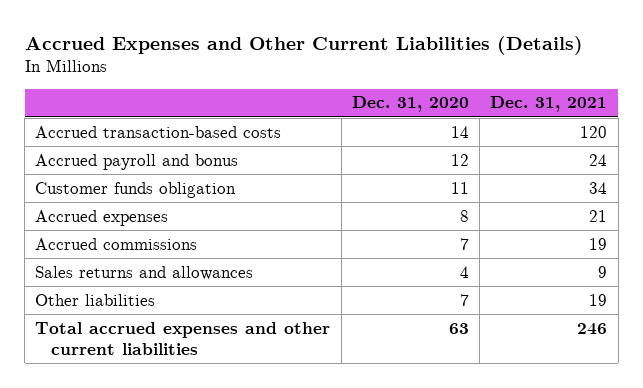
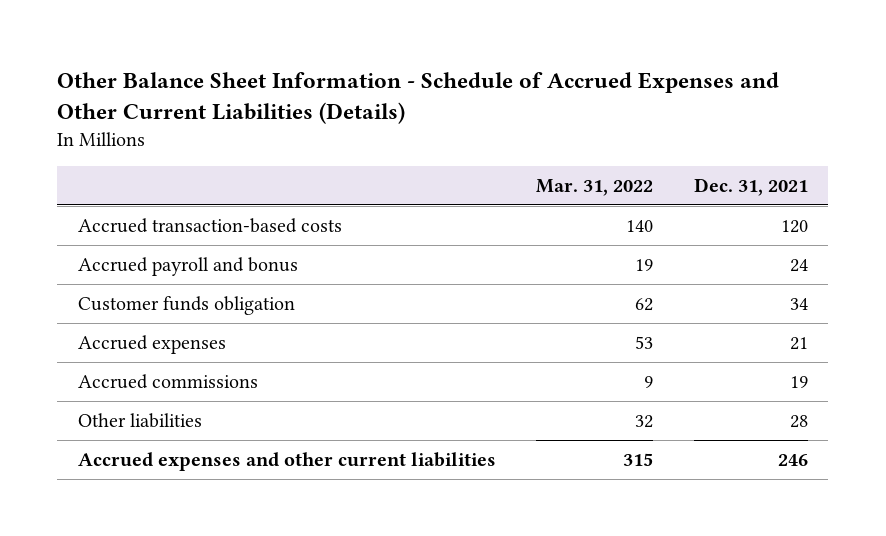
[24,35,583,55] Accrued Expenses and Other Current Liabilities (Details) -> [57,72,780,125] Other Balance Sheet Information - Schedule of Accrued Expenses and Other Current Liabilities (Details)
[351,96,469,113] Dec. 31, 2020 -> none
none -> [536,178,654,196] Mar. 31, 2022
[35,265,254,280] Sales returns and allowances -> none
[589,293,608,306] 19 -> [789,414,808,428] 28
[35,321,331,355] Total accrued expenses and other current liabilities -> [77,451,496,471] Accrued expenses and other current liabilities

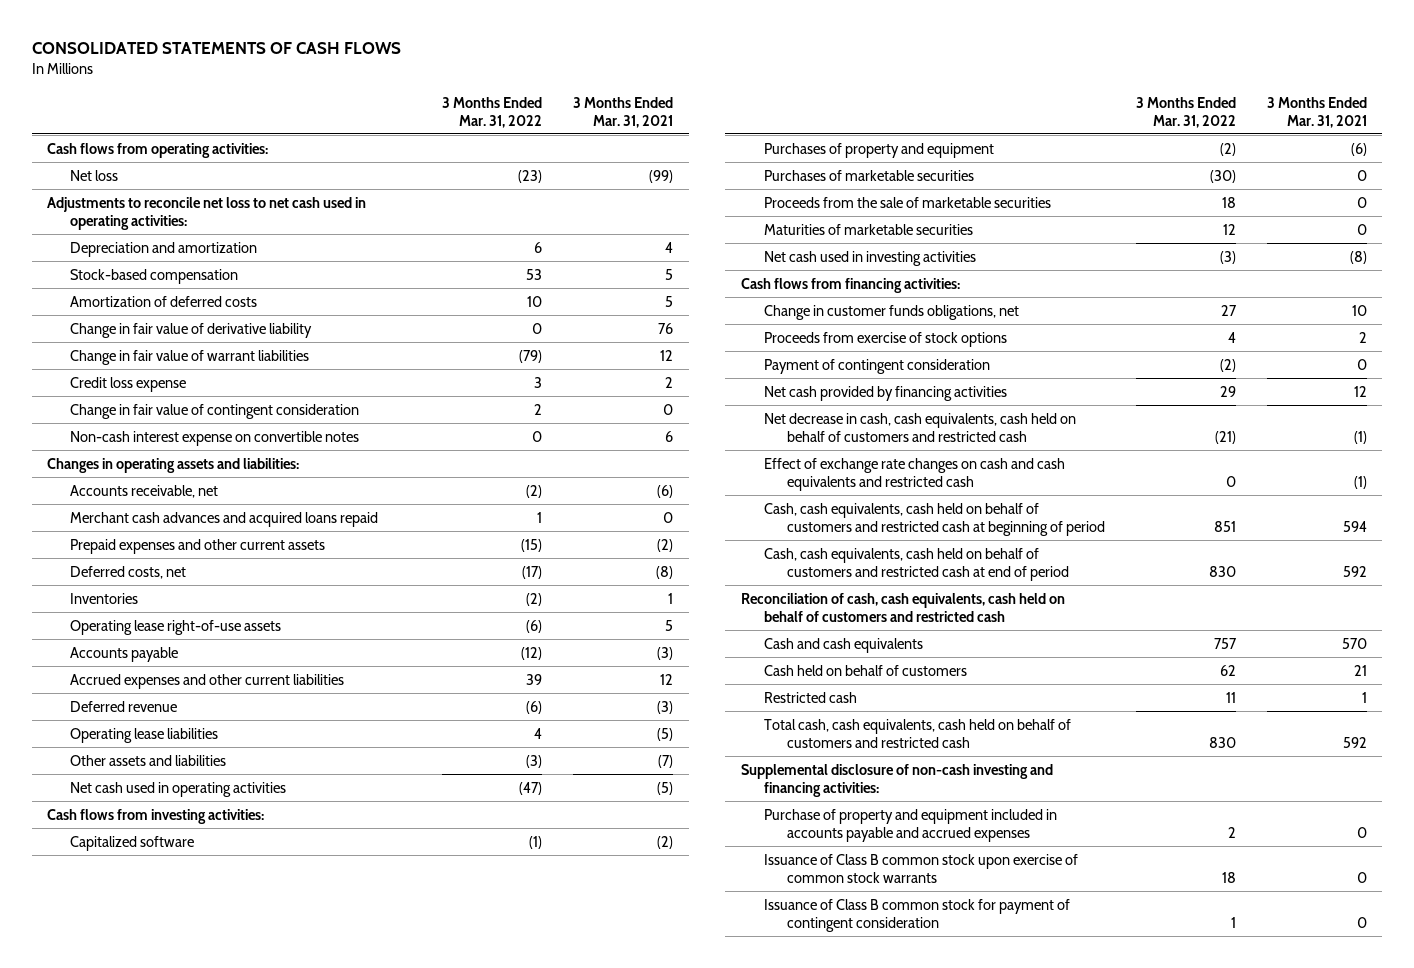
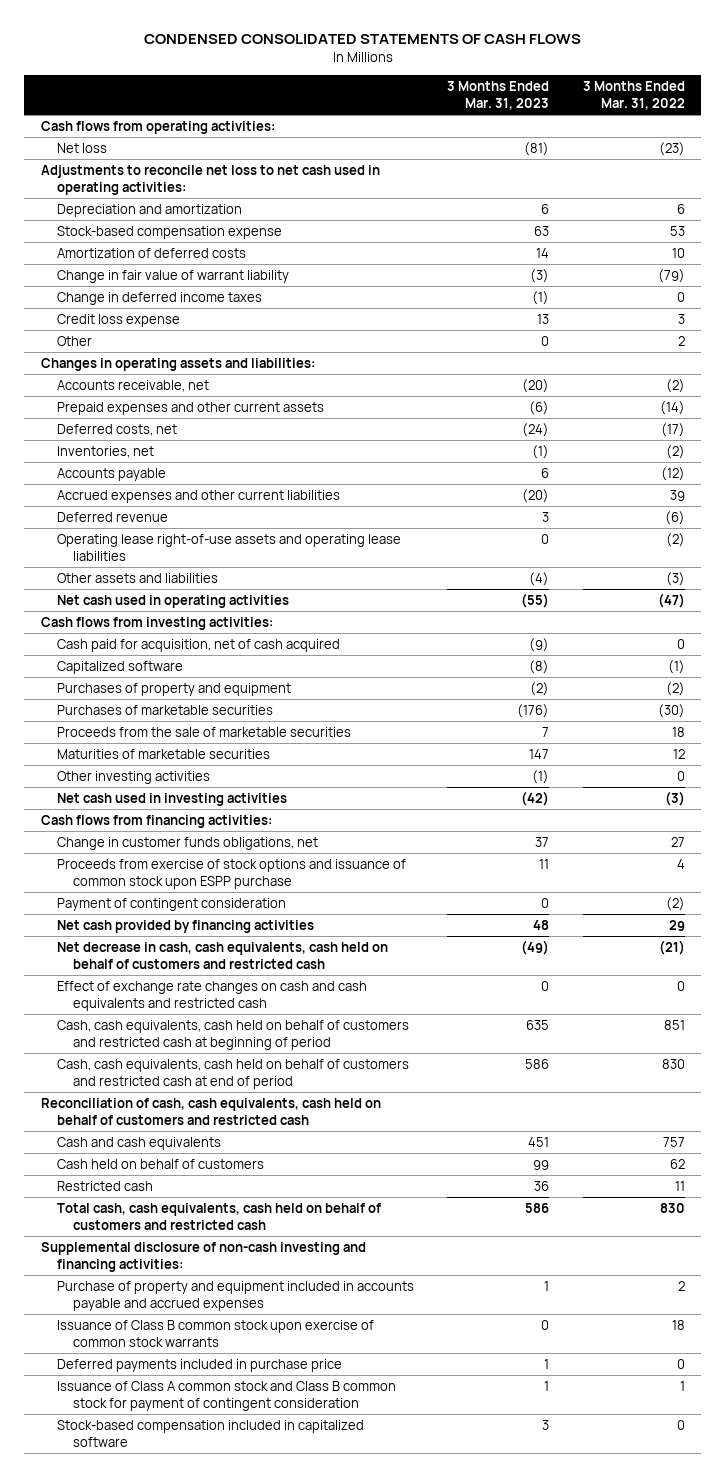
[31,42,401,55] CONSOLIDATED STATEMENTS OF CASH FLOWS -> [143,34,581,45] CONDENSED CONSOLIDATED STATEMENTS OF CASH FLOWS
[573,96,674,128] 3 Months Ended Mar. 31, 2021 -> none
none -> [447,80,550,110] 3 Months Ended Mar. 31, 2023
[70,268,239,284] Stock-based compensation -> [56,225,282,239] Stock-based compensation expense
[70,322,313,338] Change in fair value of derivative liability -> none
[70,349,310,365] Change in fair value of warrant liabilities -> [56,269,289,283] Change in fair value of warrant liability
none -> [56,291,262,305] Change in deferred income taxes
[70,403,360,419] Change in fair value of contingent consideration -> none
[70,430,360,446] Non-cash interest expense on convertible notes -> none
none -> [56,335,92,346] Other
[70,511,379,527] Merchant cash advances and acquired loans repaid -> none
[521,538,543,552] (15) -> [659,400,685,415] (14)
[70,619,282,635] Operating lease right-of-use assets -> none
[70,592,139,604] Inventories -> [56,445,154,458] Inventories, net
[70,727,219,743] Operating lease liabilities -> [56,533,401,561] Operating lease right-of-use assets and operating lease liabilities
[534,727,543,739] 4 -> [665,532,685,547] (2)
none -> [56,638,340,652] Cash paid for acquisition, net of cash acquired
none -> [56,770,210,784] Other investing activities
[764,331,1008,347] Proceeds from exercise of stock options -> [56,858,406,889] Proceeds from exercise of stock options and issuance of common stock upon ESPP purchase
none -> [56,1358,342,1372] Deferred payments included in purchase price
[764,898,1071,932] Issuance of Class B common stock for payment of contingent consideration -> [56,1380,396,1411] Issuance of Class A common stock and Class B common stock for payment of contingent consideration
none -> [56,1419,364,1447] Stock-based compensation included in capitalized software

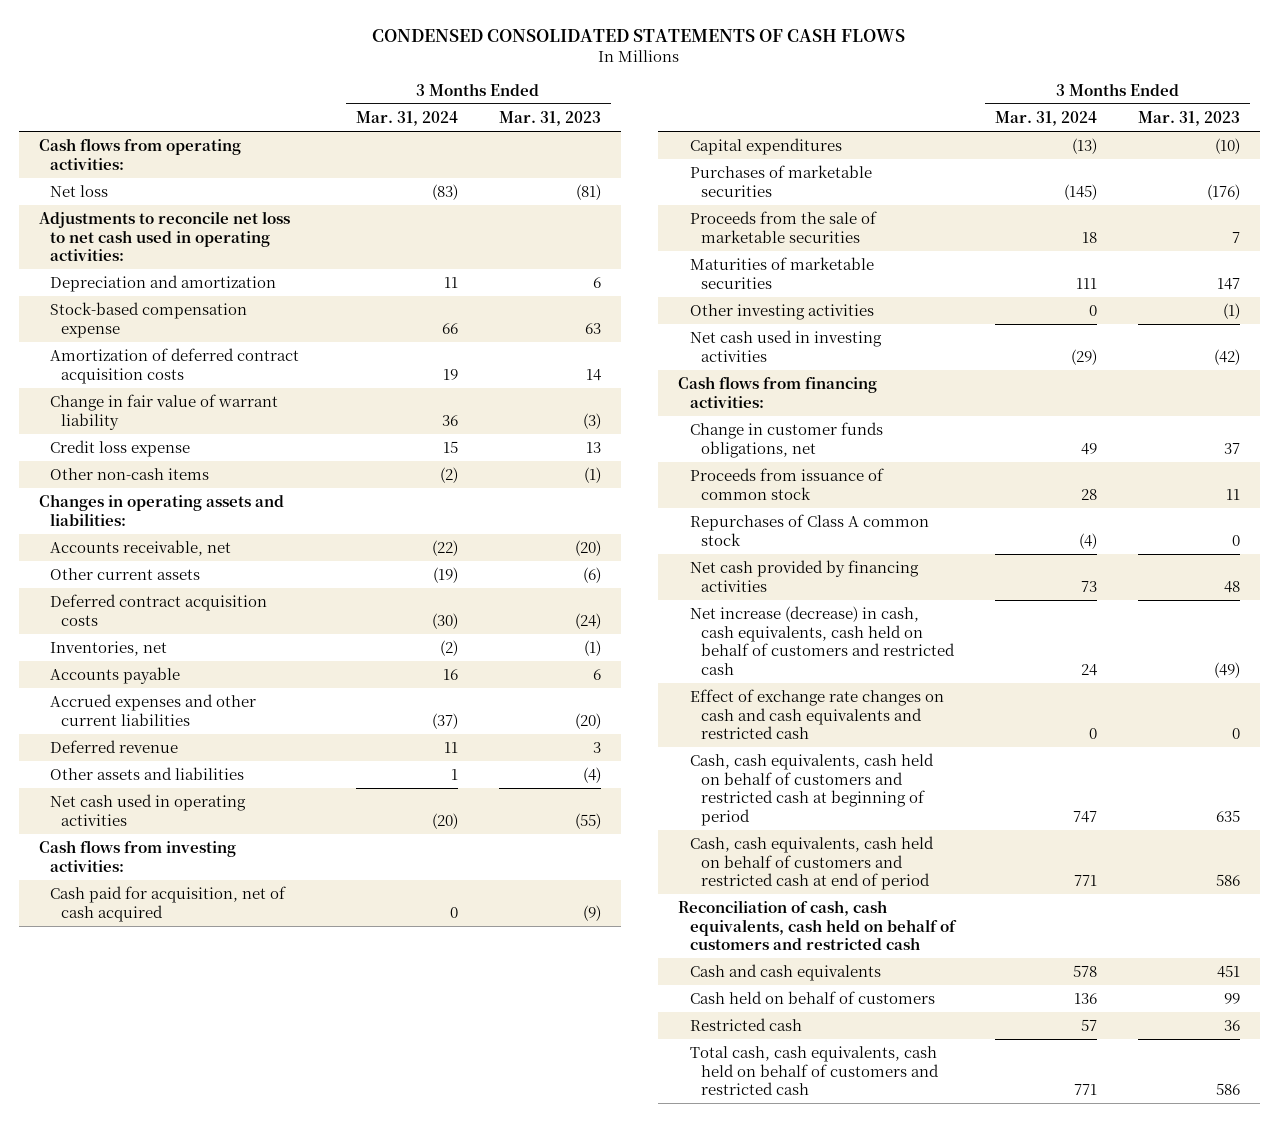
[582,80,685,110] 3 Months Ended Mar. 31, 2022 -> none
none -> [355,111,458,127] Mar. 31, 2024
[56,247,246,258] Amortization of deferred costs -> [50,348,300,384] Amortization of deferred contract acquisition costs
[56,291,262,305] Change in deferred income taxes -> none
[56,335,92,346] Other -> [50,468,210,481] Other non-cash items
[541,335,550,346] 0 -> [583,467,601,484] (1)
[56,423,177,436] Deferred costs, net -> none
[56,401,324,415] Prepaid expenses and other current assets -> [50,568,201,581] Other current assets
none -> [50,594,268,626] Deferred contract acquisition costs
[56,533,401,561] Operating lease right-of-use assets and operating lease liabilities -> none
[56,660,183,674] Capitalized software -> none
[56,682,291,696] Purchases of property and equipment -> none
none -> [689,138,842,156] Capital expenditures
[56,897,286,911] Payment of contingent consideration -> none
[56,858,406,889] Proceeds from exercise of stock options and issuance of common stock upon ESPP purchase -> [689,468,884,500] Proceeds from issuance of common stock
none -> [689,514,929,546] Repurchases of Class A common stock
[56,941,388,969] Net decrease in cash, cash equivalents, cash held on behalf of customers and restricted cash -> [689,606,955,675] Net increase (decrease) in cash, cash equivalents, cash held on behalf of customers and restricted cash
[40,1241,366,1272] Supplemental disclosure of non-cash investing and financing activities: -> none
[56,1280,414,1311] Purchase of property and equipment included in accounts payable and accrued expenses -> none
[56,1319,374,1347] Issuance of Class B common stock upon exercise of common stock warrants -> none
[56,1358,342,1372] Deferred payments included in purchase price -> none
[56,1380,396,1411] Issuance of Class A common stock and Class B common stock for payment of contingent consideration -> none
[56,1419,364,1447] Stock-based compensation included in capitalized software -> none

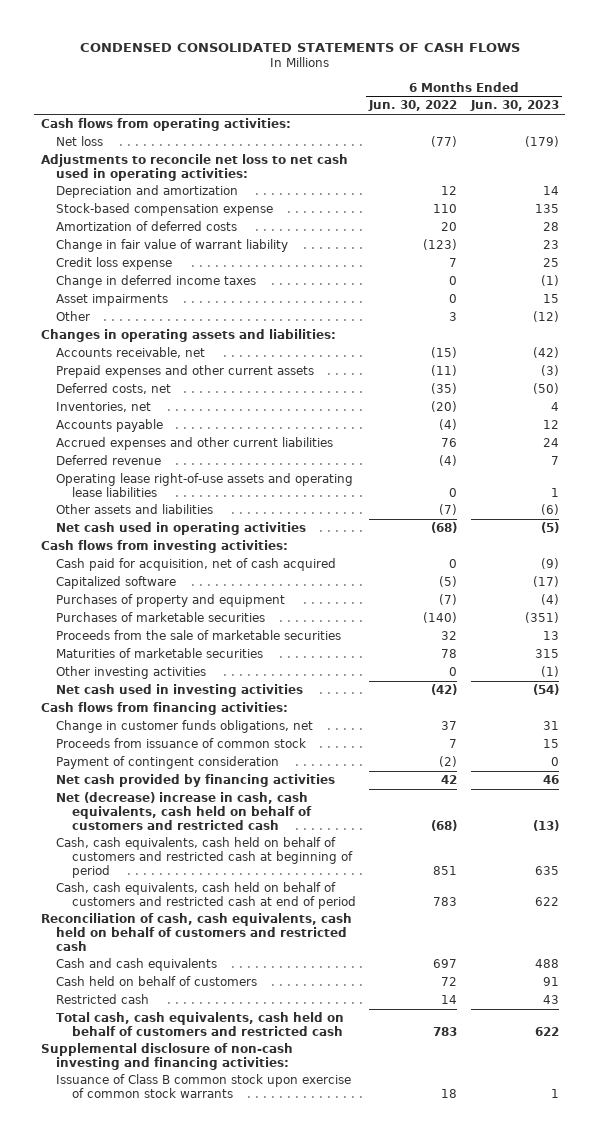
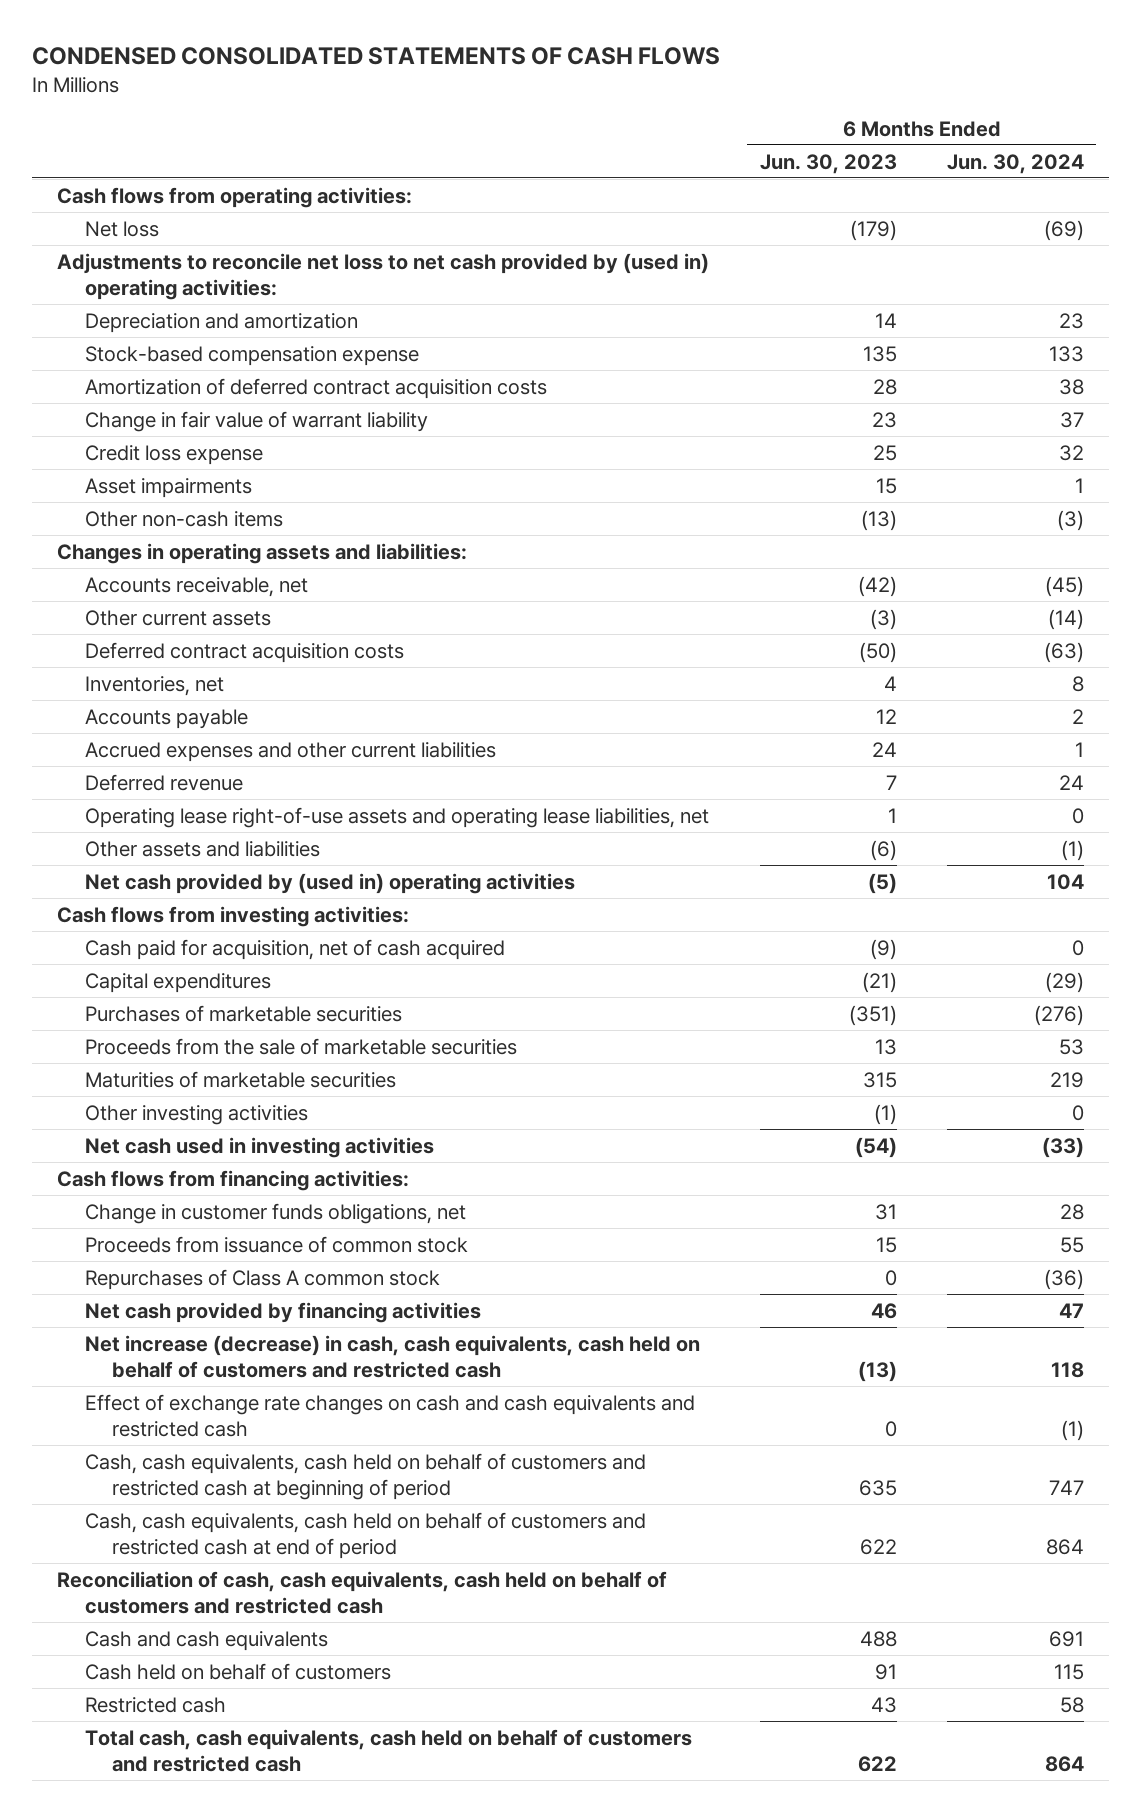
[368,100,458,112] Jun. 30, 2022 -> none
none -> [946,153,1084,174] Jun. 30, 2024
[40,153,348,181] Adjustments to reconcile net loss to net cash used in operating activities: -> [57,252,710,300] Adjustments to reconcile net loss to net cash provided by (used in) operating activities:
[56,220,238,231] Amortization of deferred costs -> [84,377,547,399] Amortization of deferred contract acquisition costs
[56,274,257,288] Change in deferred income taxes -> none
[56,310,91,321] Other -> [84,510,283,527] Other non-cash items
[532,310,559,322] (12) -> [860,509,897,531] (13)
[56,364,315,378] Prepaid expenses and other current assets -> [84,609,271,626] Other current assets
[56,382,172,394] Deferred costs, net -> [84,641,404,663] Deferred contract acquisition costs
[56,472,354,497] Operating lease right-of-use assets and operating lease liabilities -> [84,806,709,828] Operating lease right-of-use assets and operating lease liabilities, net
[56,521,307,535] Net cash used in operating activities -> [84,872,575,894] Net cash provided by (used in) operating activities
[56,575,177,589] Capitalized software -> none
[56,593,286,607] Purchases of property and equipment -> none
none -> [84,972,271,993] Capital expenditures
[56,755,280,769] Payment of contingent consideration -> none
none -> [84,1268,440,1290] Repurchases of Class A common stock
[56,791,312,830] Net (decrease) increase in cash, cash equivalents, cash held on behalf of customers and restricted cash -> [84,1334,700,1378] Net increase (decrease) in cash, cash equivalents, cash held on behalf of customers and restricted cash
none -> [84,1393,695,1437] Effect of exchange rate changes on cash and cash equivalents and restricted cash
[40,1042,293,1070] Supplemental disclosure of non-cash investing and financing activities: -> none
[56,1073,352,1098] Issuance of Class B common stock upon exercise of common stock warrants -> none

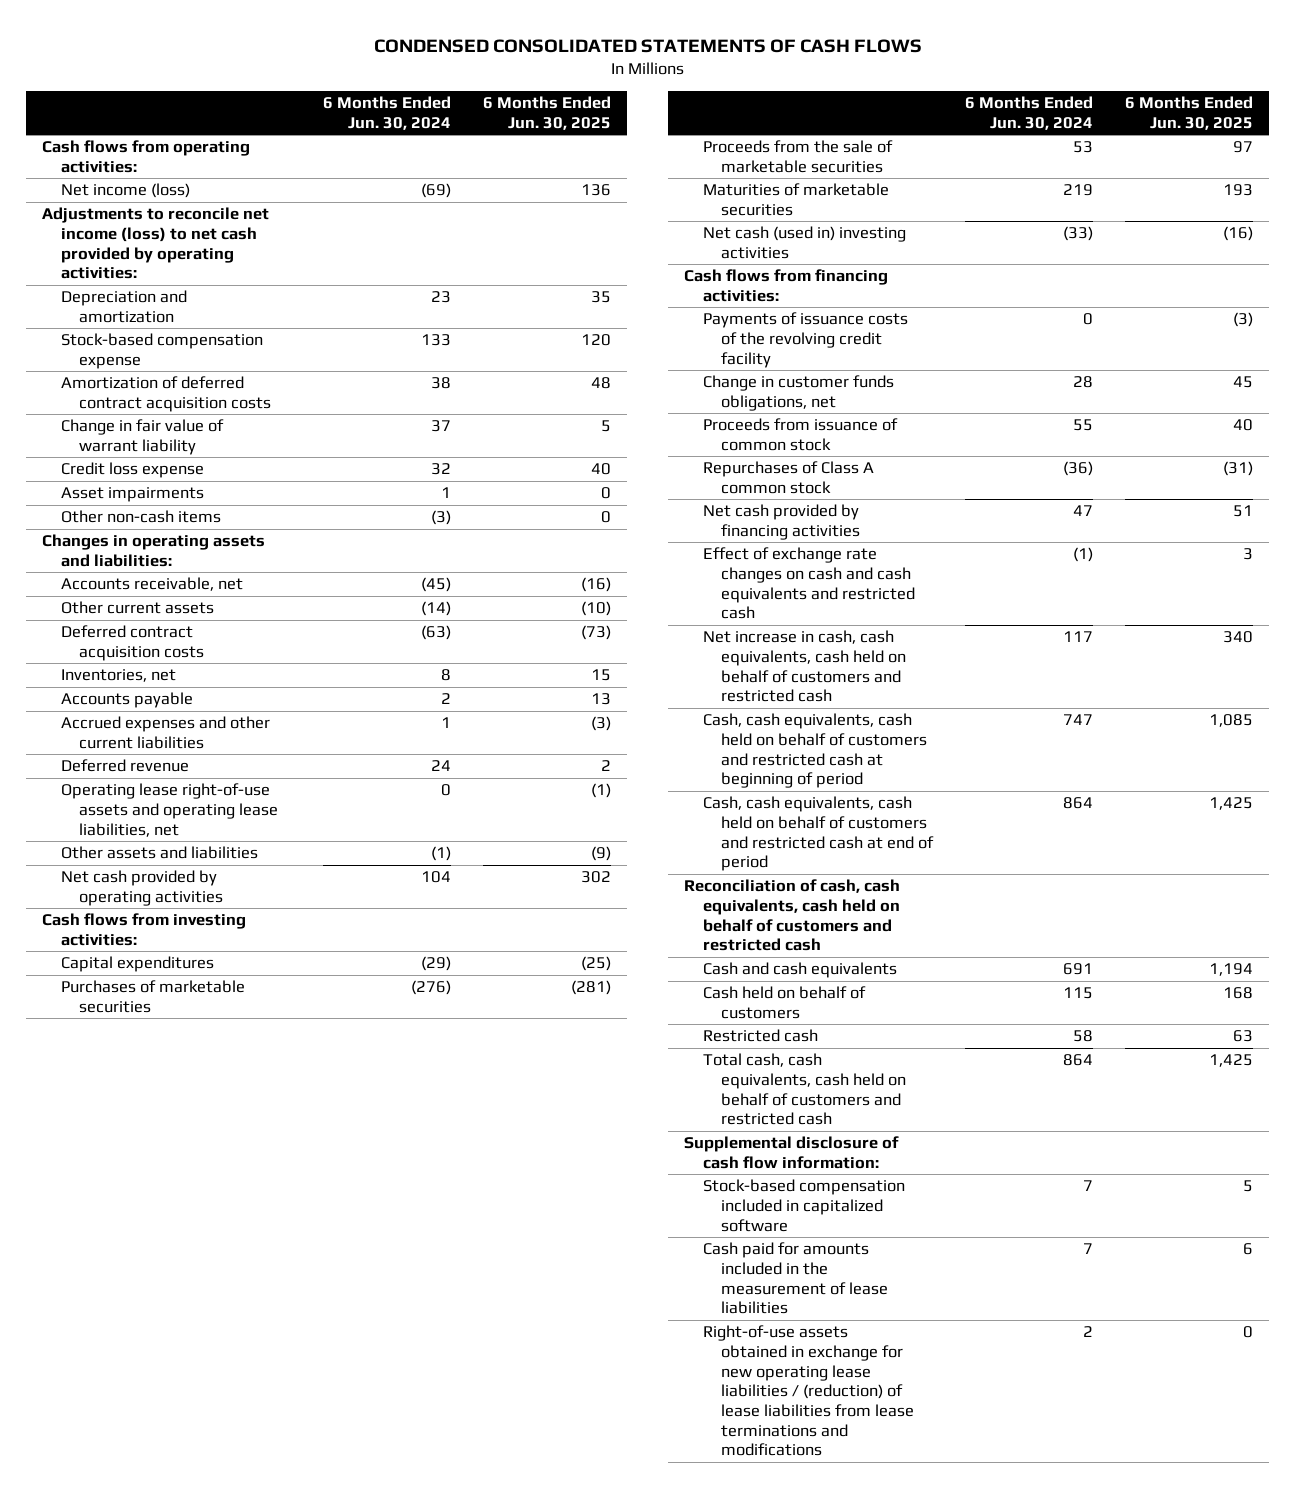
[759,153,897,174] Jun. 30, 2023 -> none
none -> [483,96,612,130] 6 Months Ended Jun. 30, 2025
[84,220,159,237] Net loss -> [60,183,190,199] Net income (loss)
[57,252,710,300] Adjustments to reconcile net loss to net cash provided by (used in) operating activities: -> [42,207,270,280] Adjustments to reconcile net income (loss) to net cash provided by operating activities:
[84,872,575,894] Net cash provided by (used in) operating activities -> [60,870,224,906] Net cash provided by operating activities
[84,938,505,960] Cash paid for acquisition, net of cash acquired -> none
[84,1104,308,1125] Other investing activities -> none
[84,1136,434,1158] Net cash used in investing activities -> [702,226,906,259] Net cash (used in) investing activities
none -> [702,312,908,368] Payments of issuance costs of the revolving credit facility
[84,1334,700,1378] Net increase (decrease) in cash, cash equivalents, cash held on behalf of customers and restricted cash -> none
none -> [702,630,907,703] Net increase in cash, cash equivalents, cash held on behalf of customers and restricted cash
none -> [684,1136,900,1169] Supplemental disclosure of cash flow information:
none -> [702,1179,905,1232] Stock-based compensation included in capitalized software
none -> [702,1242,889,1315] Cash paid for amounts included in the measurement of lease liabilities
none -> [702,1325,915,1457] Right-of-use assets obtained in exchange for new operating lease liabilities / (reduction) of lease liabilities from lease terminations and modifications

